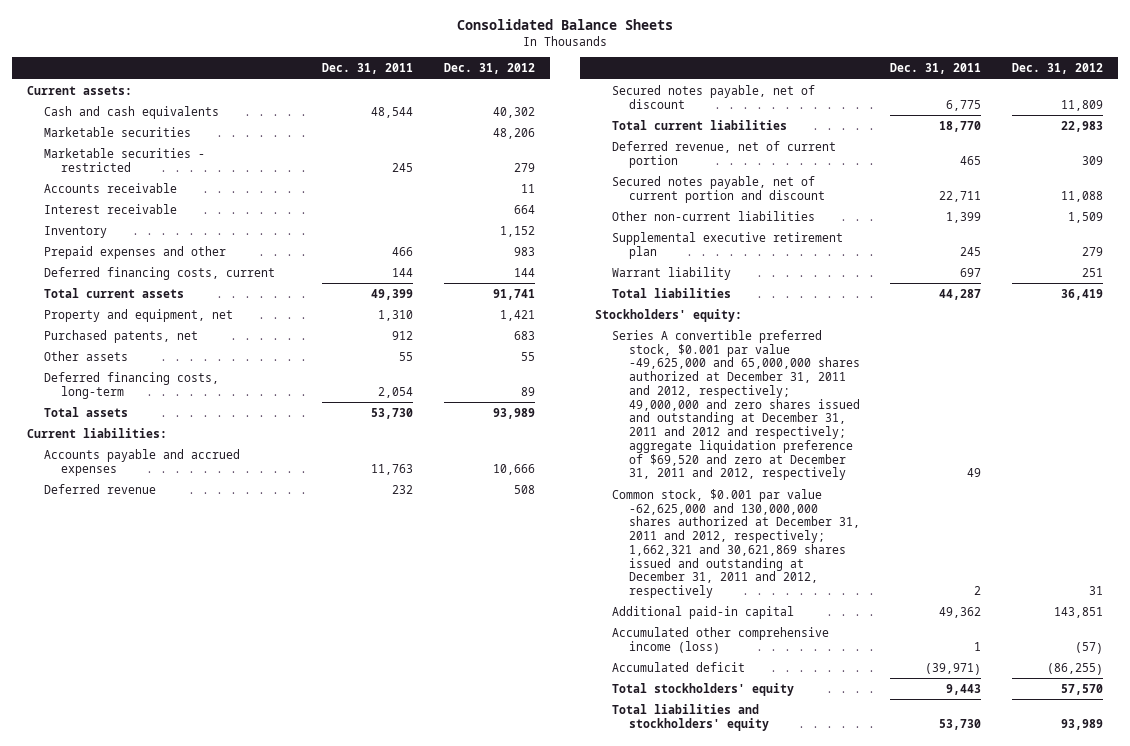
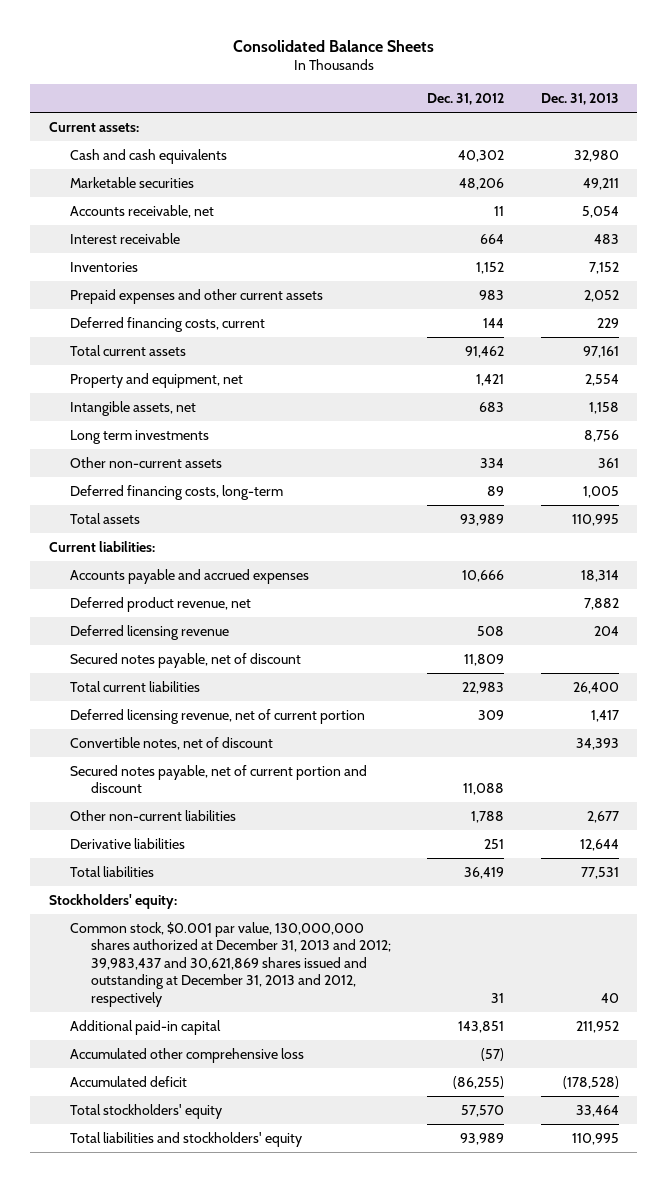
[322,63,414,75] Dec. 31, 2011 -> none
none -> [540,92,619,105] Dec. 31, 2013
[43,147,205,172] Marketable securities - restricted -> none
[43,182,177,193] Accounts receivable -> [69,204,214,218] Accounts receivable, net
[43,225,107,238] Inventory -> [69,261,138,272] Inventories
[43,245,226,259] Prepaid expenses and other -> [69,288,323,304] Prepaid expenses and other current assets
[493,288,536,300] 91,741 -> [465,345,505,358] 91,462
[43,329,198,343] Purchased patents, net -> [69,400,196,416] Intangible assets, net
none -> [69,429,209,444] Long term investments
[43,350,128,361] Other assets -> [69,456,222,468] Other non-current assets
[521,351,536,361] 55 -> [480,457,505,468] 334
none -> [69,596,251,612] Deferred product revenue, net
[43,483,156,494] Deferred revenue -> [69,624,229,640] Deferred licensing revenue
[611,140,836,168] Deferred revenue, net of current portion -> [69,708,365,724] Deferred licensing revenue, net of current portion
none -> [69,736,273,750] Convertible notes, net of discount
[611,231,843,259] Supplemental executive retirement plan -> none
[1067,211,1103,223] 1,509 -> [471,810,505,823] 1,788
[611,266,731,280] Warrant liability -> [69,837,185,849] Derivative liabilities
[611,329,860,481] Series A convertible preferred stock, $0.001 par value -49,625,000 and 65,000,000 shares authorized at December 31, 2011 and 2012, respectively; 49,000,000 and zero shares issued and outstanding at December 31, 2011 and 2012 and respectively; aggregate liquidation preference of $69,520 and zero at December 31, 2011 and 2012, respectively -> none
[611,488,860,599] Common stock, $0.001 par value -62,625,000 and 130,000,000 shares authorized at December 31, 2011 and 2012, respectively; 1,662,321 and 30,621,869 shares issued and outstanding at December 31, 2011 and 2012, respectively -> [69,921,391,1007] Common stock, $0.001 par value, 130,000,000 shares authorized at December 31, 2013 and 2012; 39,983,437 and 30,621,869 shares issued and outstanding at December 31, 2013 and 2012, respectively
[611,626,829,654] Accumulated other comprehensive income (loss) -> [69,1047,304,1063] Accumulated other comprehensive loss

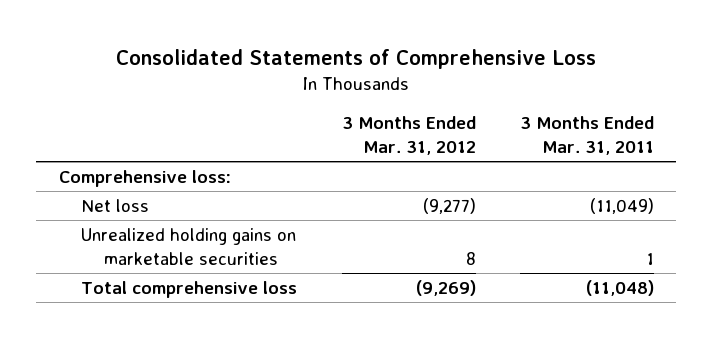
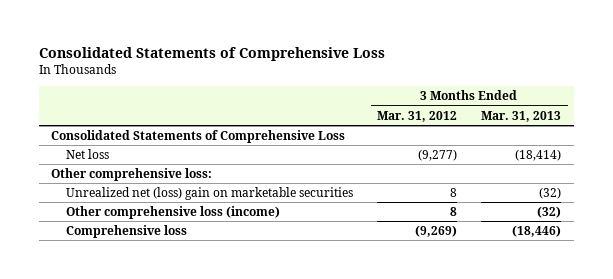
[519,116,654,156] 3 Months Ended Mar. 31, 2011 -> none
none -> [481,110,562,122] Mar. 31, 2013
[58,169,231,187] Comprehensive loss: -> none
none -> [51,130,346,144] Consolidated Statements of Comprehensive Loss
none -> [51,168,213,182] Other comprehensive loss:
[81,227,297,265] Unrealized holding gains on marketable securities -> [65,187,353,201] Unrealized net (loss) gain on marketable securities
none -> [65,206,280,220] Other comprehensive loss (income)
[81,280,298,298] Total comprehensive loss -> [65,225,187,239] Comprehensive loss

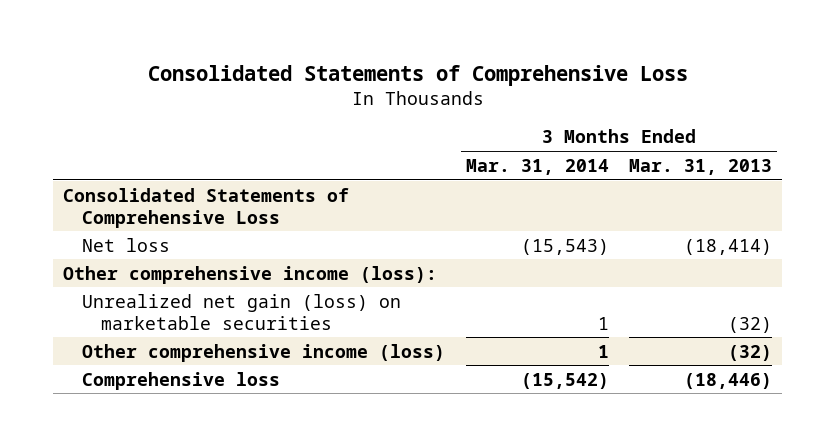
[376,110,457,122] Mar. 31, 2012 -> none
none -> [465,158,609,175] Mar. 31, 2014
[51,168,213,182] Other comprehensive loss: -> [63,265,438,284] Other comprehensive income (loss):
[65,187,353,201] Unrealized net (loss) gain on marketable securities -> [82,293,402,330] Unrealized net gain (loss) on marketable securities
[65,206,280,220] Other comprehensive loss (income) -> [82,343,446,362] Other comprehensive income (loss)

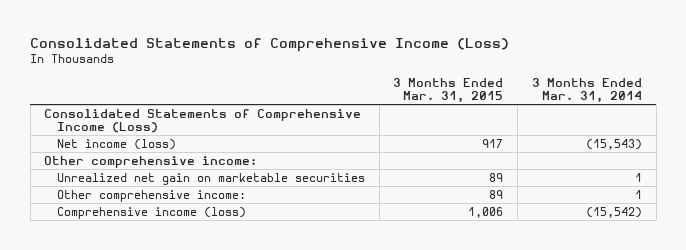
[147,64,688,86] Consolidated Statements of Comprehensive Loss -> [30,37,510,52] Consolidated Statements of Comprehensive Income (Loss)
[629,158,773,175] Mar. 31, 2013 -> none
none -> [393,78,504,104] 3 Months Ended Mar. 31, 2015
[63,187,350,228] Consolidated Statements of Comprehensive Loss -> [44,108,362,134] Consolidated Statements of Comprehensive Income (Loss)
[82,237,171,252] Net loss -> [56,138,176,150] Net income (loss)
[63,265,438,284] Other comprehensive income (loss): -> [44,155,258,168] Other comprehensive income:
[82,293,402,330] Unrealized net gain (loss) on marketable securities -> [56,172,365,185] Unrealized net gain on marketable securities
[82,343,446,362] Other comprehensive income (loss) -> [56,189,246,202] Other comprehensive income:
[82,371,281,390] Comprehensive loss -> [56,206,246,219] Comprehensive income (loss)

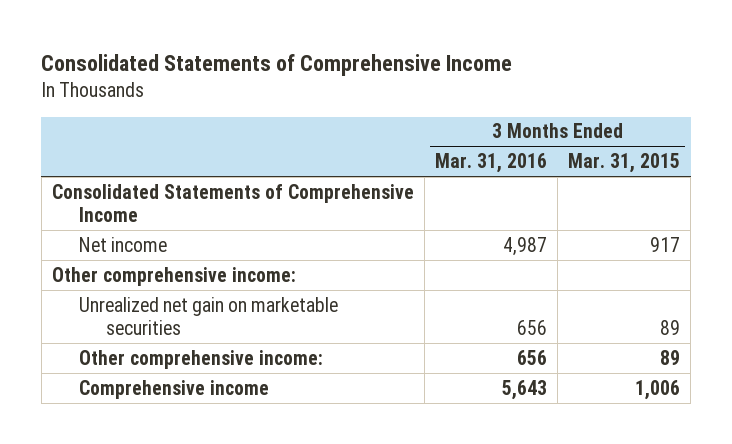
[30,37,510,52] Consolidated Statements of Comprehensive Income (Loss) -> [41,54,513,77] Consolidated Statements of Comprehensive Income
[531,78,642,104] 3 Months Ended Mar. 31, 2014 -> none
none -> [434,153,547,174] Mar. 31, 2016
[44,108,362,134] Consolidated Statements of Comprehensive Income (Loss) -> [51,183,414,222] Consolidated Statements of Comprehensive Income
[56,138,176,150] Net income (loss) -> [78,236,167,252] Net income
[56,206,246,219] Comprehensive income (loss) -> [78,379,269,399] Comprehensive income

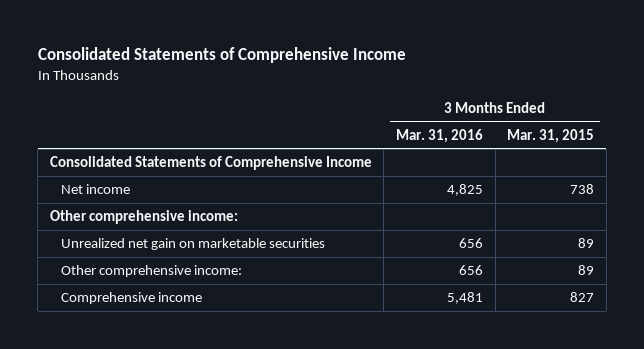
[502,236,547,256] 4,987 -> [447,184,484,197] 4,825
[650,236,681,252] 917 -> [570,184,595,195] 738
[501,379,547,400] 5,643 -> [447,292,484,305] 5,481
[635,379,681,400] 1,006 -> [570,292,595,303] 827

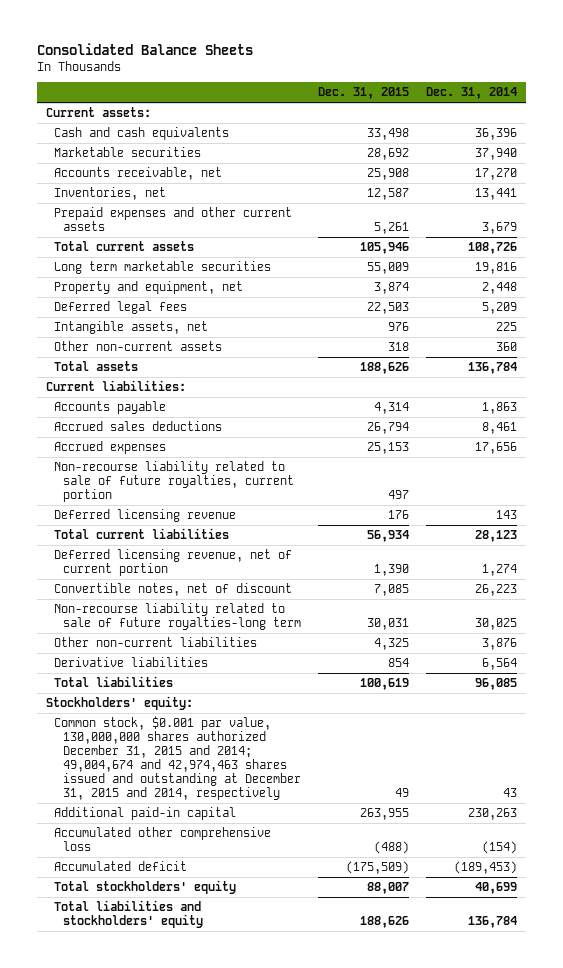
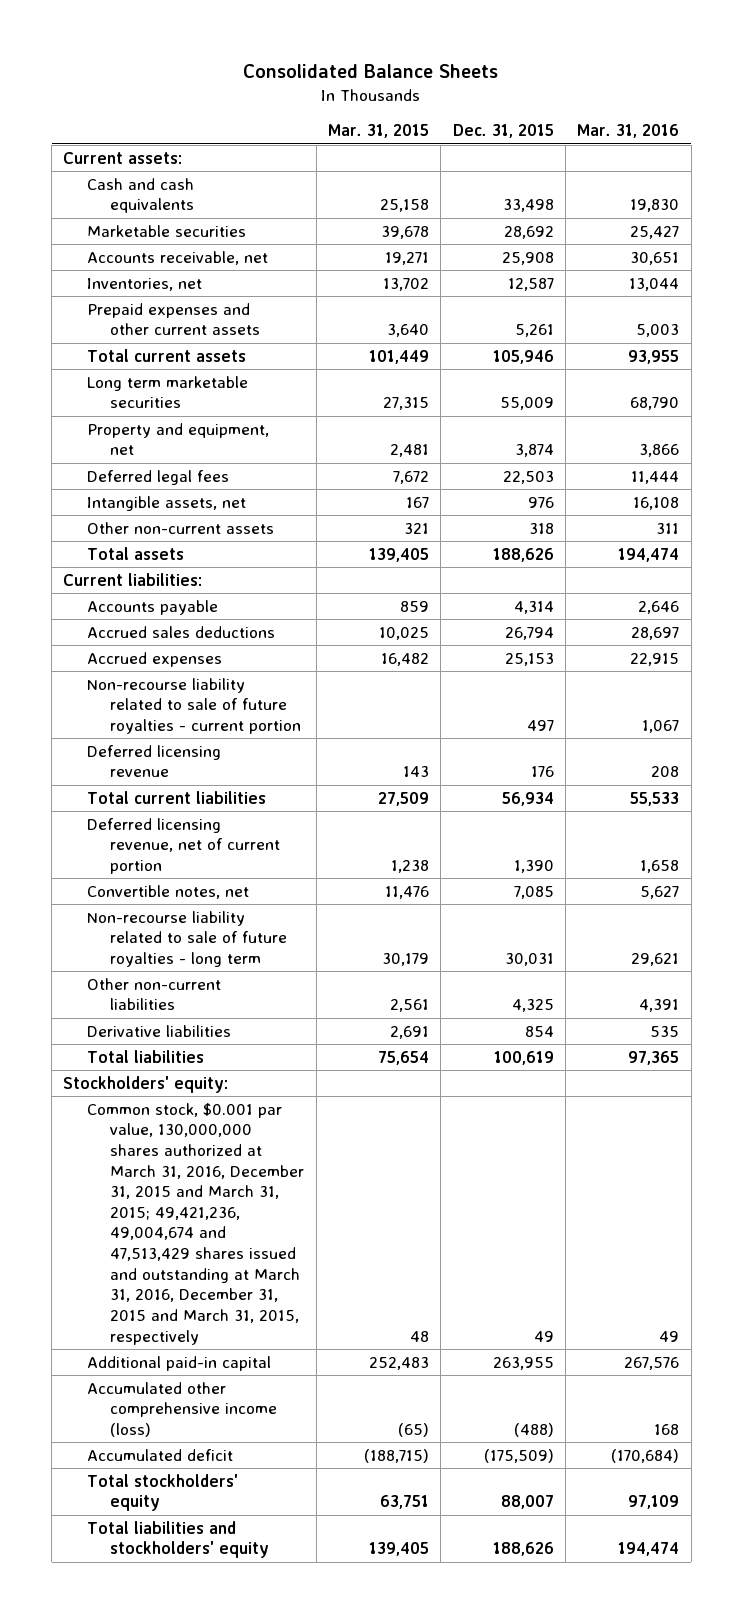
[426,87,518,100] Dec. 31, 2014 -> none
none -> [328,124,430,139] Mar. 31, 2015
none -> [577,124,680,139] Mar. 31, 2016
[54,460,294,503] Non-recourse liability related to sale of future royalties, current portion -> [86,677,302,735] Non-recourse liability related to sale of future royalties - current portion
[54,582,293,596] Convertible notes, net of discount -> [86,884,249,899] Convertible notes, net
[54,602,301,630] Non-recourse liability related to sale of future royalties-long term -> [86,910,288,968] Non-recourse liability related to sale of future royalties - long term
[54,715,301,801] Common stock, $0.001 par value, 130,000,000 shares authorized December 31, 2015 and 2014; 49,004,674 and 42,974,463 shares issued and outstanding at December 31, 2015 and 2014, respectively -> [86,1102,305,1345] Common stock, $0.001 par value, 130,000,000 shares authorized at March 31, 2016, December 31, 2015 and March 31, 2015; 49,421,236, 49,004,674 and 47,513,429 shares issued and outstanding at March 31, 2016, December 31, 2015 and March 31, 2015, respectively
[54,826,272,851] Accumulated other comprehensive loss -> [86,1381,278,1438] Accumulated other comprehensive income (loss)

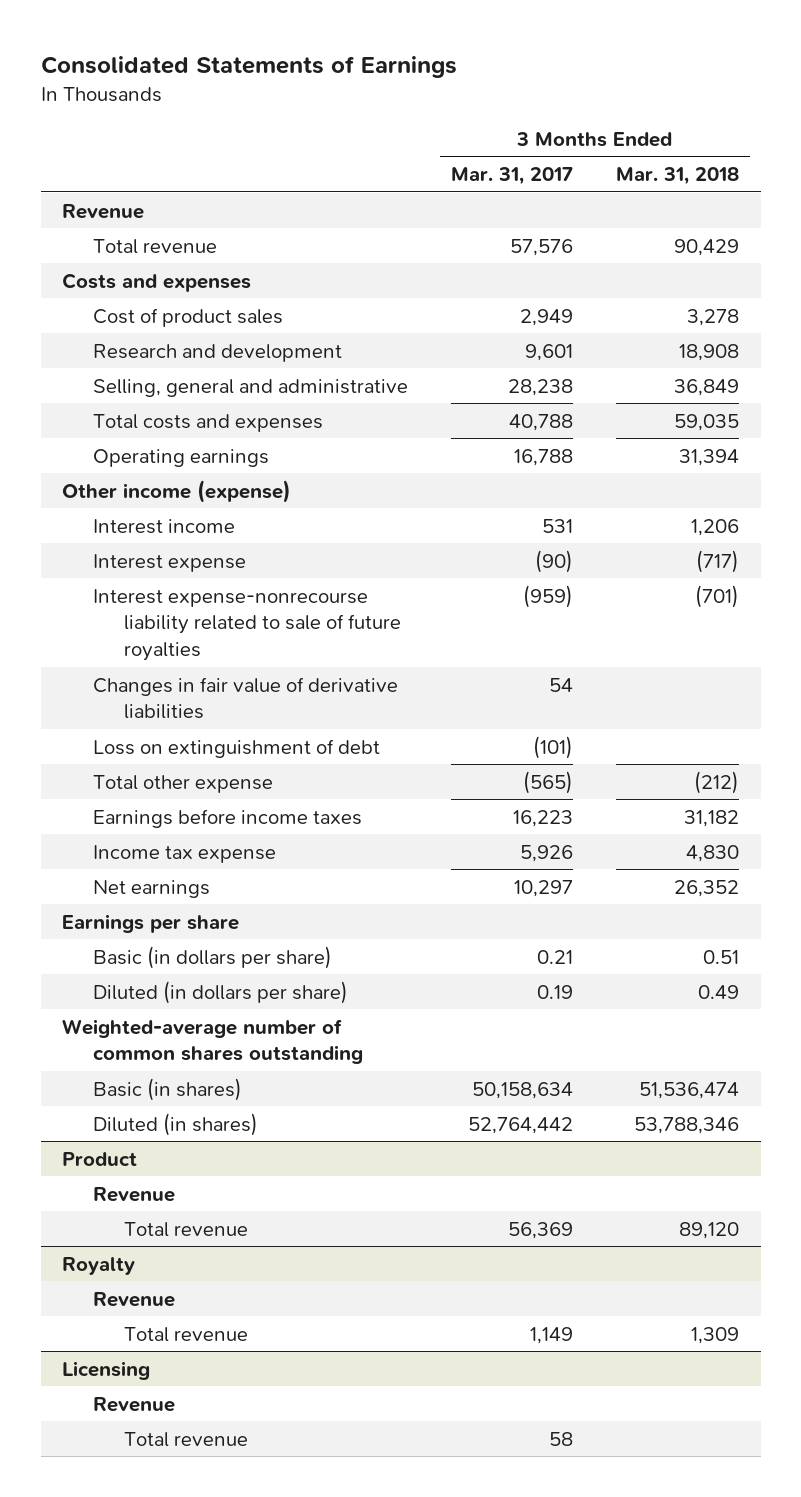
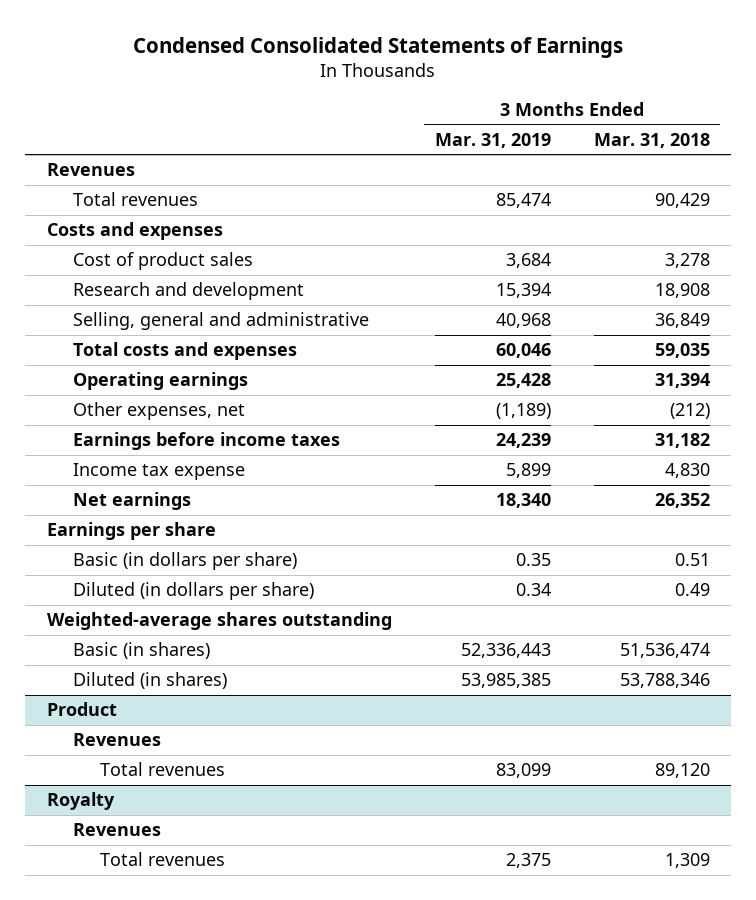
[40,55,457,78] Consolidated Statements of Earnings -> [133,36,624,58] Condensed Consolidated Statements of Earnings
[451,167,574,186] Mar. 31, 2017 -> none
none -> [434,132,551,148] Mar. 31, 2019
[62,203,145,219] Revenue -> [46,163,135,177] Revenues
[93,238,218,254] Total revenue -> [73,192,199,207] Total revenues
[62,479,292,503] Other income (expense) -> none
[93,518,236,534] Interest income -> none
[93,553,247,572] Interest expense -> none
[93,588,402,662] Interest expense-nonrecourse liability related to sale of future royalties -> none
[93,676,399,720] Changes in fair value of derivative liabilities -> none
[93,738,381,758] Loss on extinguishment of debt -> none
[93,774,274,793] Total other expense -> [73,402,246,421] Other expenses, net
[62,1018,364,1065] Weighted-average number of common shares outstanding -> [46,612,392,631] Weighted-average shares outstanding
[93,1186,176,1202] Revenue -> [73,733,162,747] Revenues
[124,1221,249,1237] Total revenue -> [99,762,225,777] Total revenues
[62,1360,151,1380] Licensing -> none
[93,1396,176,1412] Revenue -> none
[124,1431,249,1447] Total revenue -> none
[93,1291,176,1307] Revenue -> [73,823,162,837] Revenues
[124,1326,249,1342] Total revenue -> [99,852,225,867] Total revenues

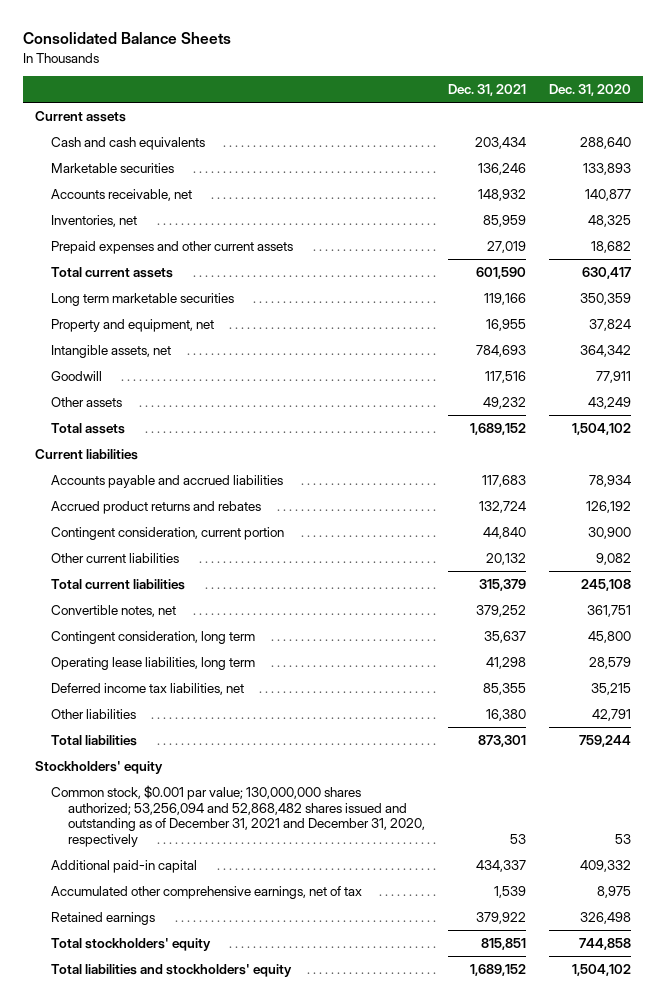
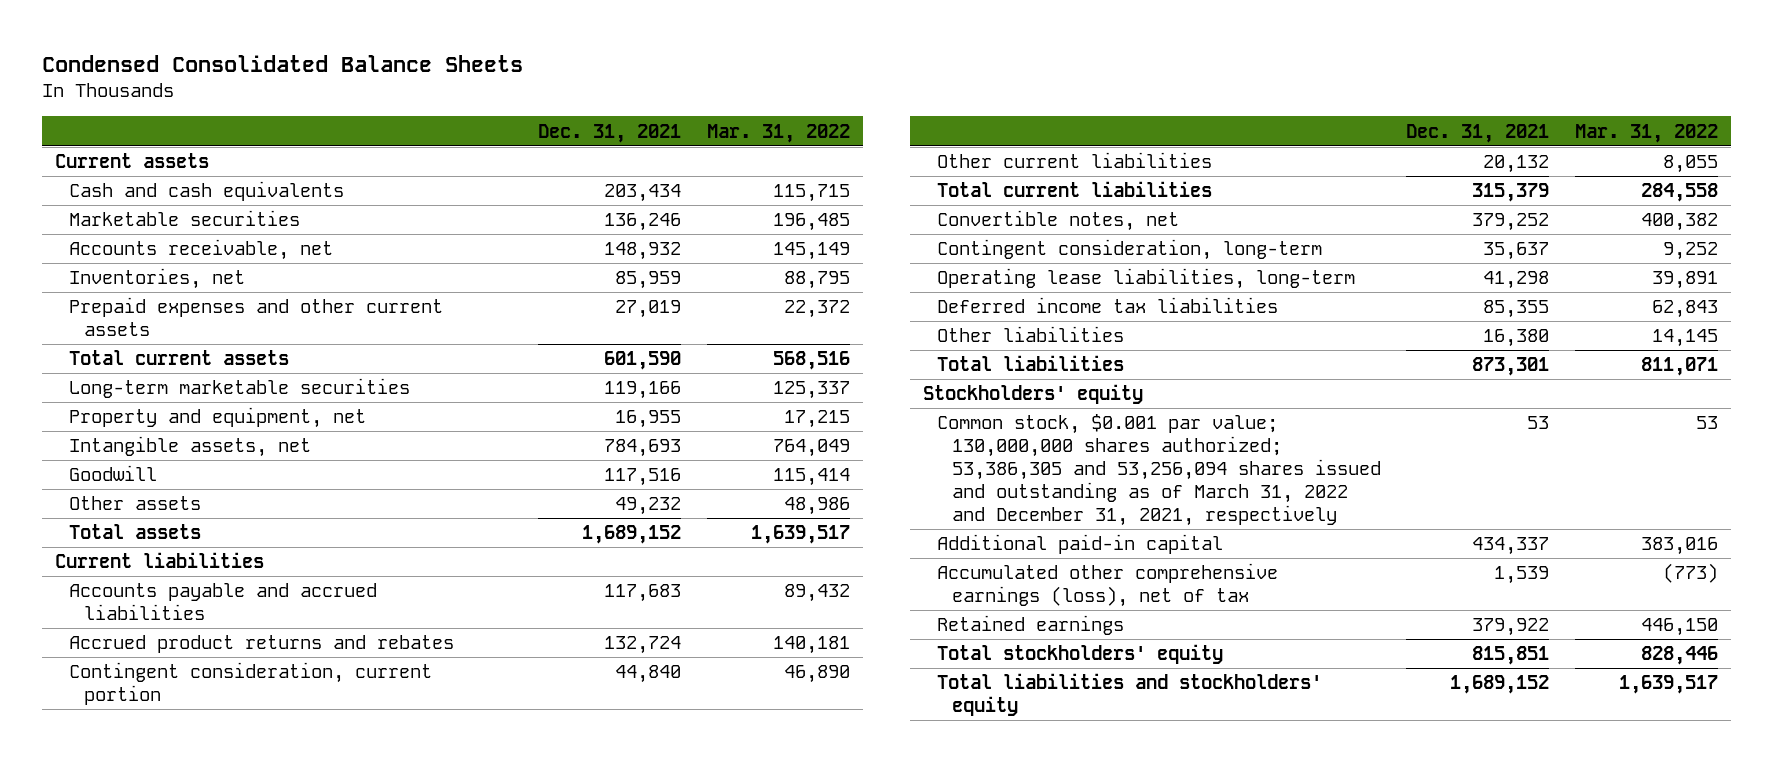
[23,32,232,45] Consolidated Balance Sheets -> [42,54,524,72] Condensed Consolidated Balance Sheets
[548,84,631,97] Dec. 31, 2020 -> none
none -> [706,123,850,143] Mar. 31, 2022
[51,292,235,306] Long term marketable securities -> [69,378,411,399] Long-term marketable securities
[51,630,256,644] Contingent consideration, long term -> [937,239,1323,261] Contingent consideration, long-term
[51,656,256,670] Operating lease liabilities, long term -> [937,268,1356,290] Operating lease liabilities, long-term
[51,682,245,695] Deferred income tax liabilities, net -> [937,297,1279,314] Deferred income tax liabilities
[51,784,425,847] Common stock, $0.001 par value; 130,000,000 shares authorized; 53,256,094 and 52,868,482 shares issued and outstanding as of December 31, 2021 and December 31, 2020, respectively -> [937,414,1381,526] Common stock, $0.001 par value; 130,000,000 shares authorized; 53,386,305 and 53,256,094 shares issued and outstanding as of March 31, 2022 and December 31, 2021, respectively
[51,885,363,899] Accumulated other comprehensive earnings, net of tax -> [937,563,1279,608] Accumulated other comprehensive earnings (loss), net of tax

